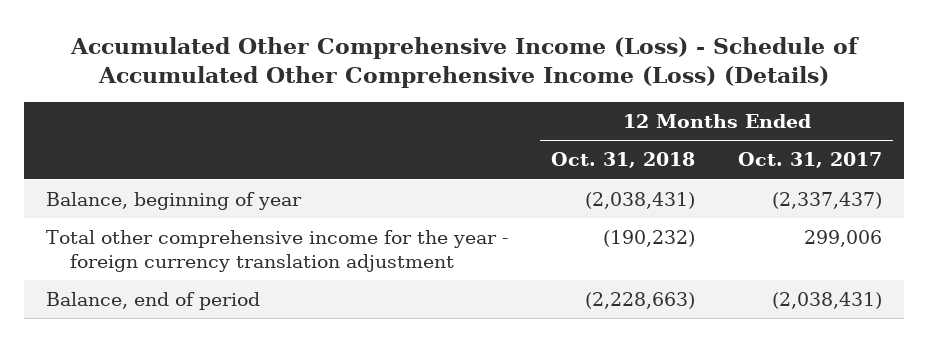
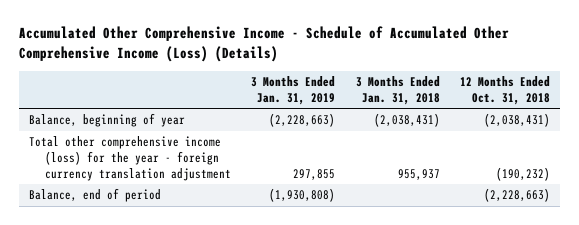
[69,36,859,89] Accumulated Other Comprehensive Income (Loss) - Schedule of Accumulated Other Comprehensive Income (Loss) (Details) -> [18,26,509,62] Accumulated Other Comprehensive Income - Schedule of Accumulated Other Comprehensive Income (Loss) (Details)
[738,152,883,169] Oct. 31, 2017 -> none
none -> [251,75,336,105] 3 Months Ended Jan. 31, 2019
none -> [355,75,440,105] 3 Months Ended Jan. 31, 2018
[45,230,508,272] Total other comprehensive income for the year - foreign currency translation adjustment -> [28,136,231,181] Total other comprehensive income (loss) for the year - foreign currency translation adjustment

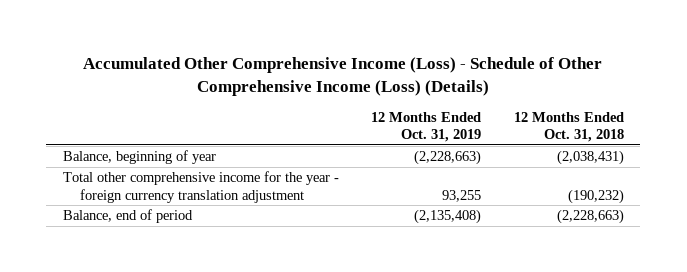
[18,26,509,62] Accumulated Other Comprehensive Income - Schedule of Accumulated Other Comprehensive Income (Loss) (Details) -> [83,57,603,96] Accumulated Other Comprehensive Income (Loss) - Schedule of Other Comprehensive Income (Loss) (Details)
[251,75,336,105] 3 Months Ended Jan. 31, 2019 -> none
[355,75,440,105] 3 Months Ended Jan. 31, 2018 -> none
none -> [371,111,482,142] 12 Months Ended Oct. 31, 2019
[28,136,231,181] Total other comprehensive income (loss) for the year - foreign currency translation adjustment -> [62,171,339,203] Total other comprehensive income for the year - foreign currency translation adjustment

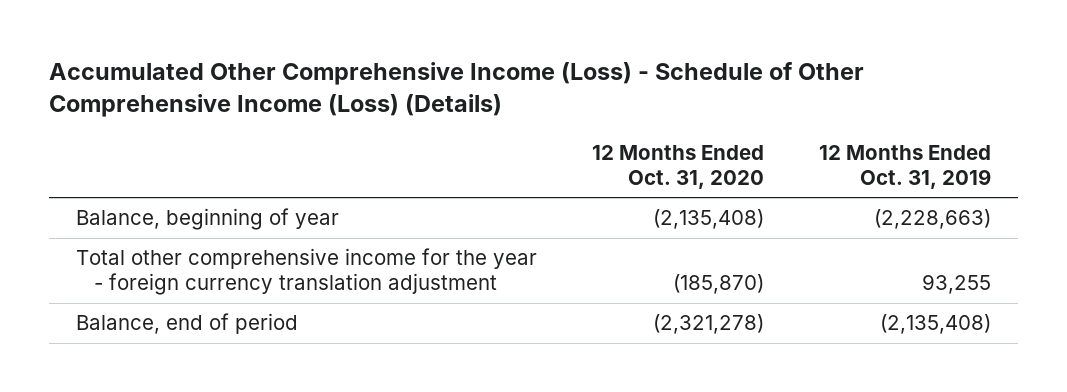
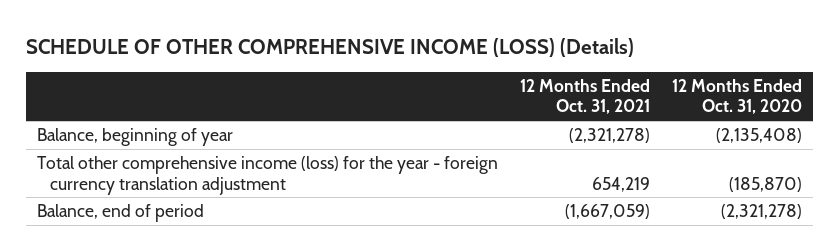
[48,62,864,117] Accumulated Other Comprehensive Income (Loss) - Schedule of Other Comprehensive Income (Loss) (Details) -> [26,37,635,57] SCHEDULE OF OTHER COMPREHENSIVE INCOME (LOSS) (Details)
[818,144,991,189] 12 Months Ended Oct. 31, 2019 -> none
none -> [520,78,651,115] 12 Months Ended Oct. 31, 2021
[76,248,538,296] Total other comprehensive income for the year - foreign currency translation adjustment -> [37,156,499,195] Total other comprehensive income (loss) for the year - foreign currency translation adjustment

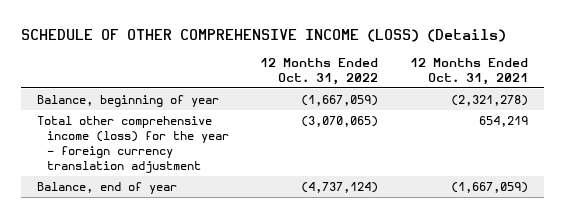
[672,78,803,115] 12 Months Ended Oct. 31, 2020 -> none
none -> [260,57,379,85] 12 Months Ended Oct. 31, 2022
[37,204,205,223] Balance, end of period -> [37,181,178,194] Balance, end of year

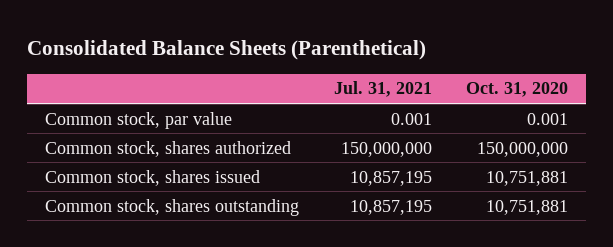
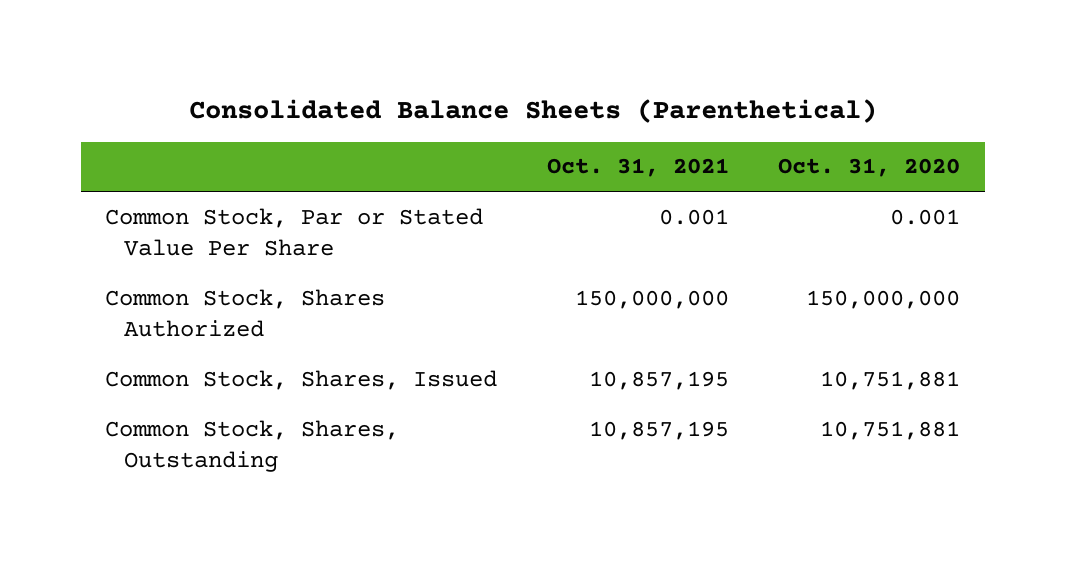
[333,81,432,98] Jul. 31, 2021 -> none
none -> [546,158,729,178] Oct. 31, 2021
[44,111,232,129] Common stock, par value -> [105,207,484,256] Common Stock, Par or Stated Value Per Share
[44,140,291,157] Common stock, shares authorized -> [105,288,386,337] Common Stock, Shares Authorized
[44,169,260,186] Common stock, shares issued -> [105,369,498,390] Common Stock, Shares, Issued
[44,198,299,216] Common stock, shares outstanding -> [105,419,400,472] Common Stock, Shares, Outstanding

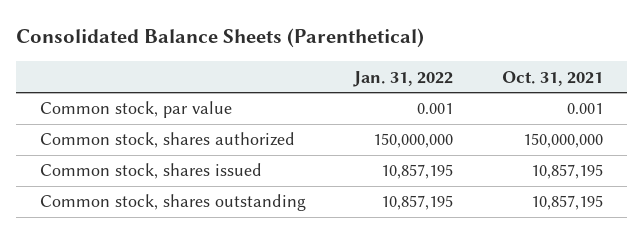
[778,158,961,178] Oct. 31, 2020 -> none
none -> [353,70,454,87] Jan. 31, 2022
[105,207,484,256] Common Stock, Par or Stated Value Per Share -> [39,101,232,119] Common stock, par value
[105,288,386,337] Common Stock, Shares Authorized -> [39,132,295,149] Common stock, shares authorized
[105,369,498,390] Common Stock, Shares, Issued -> [39,163,262,180] Common stock, shares issued
[105,419,400,472] Common Stock, Shares, Outstanding -> [39,194,306,212] Common stock, shares outstanding

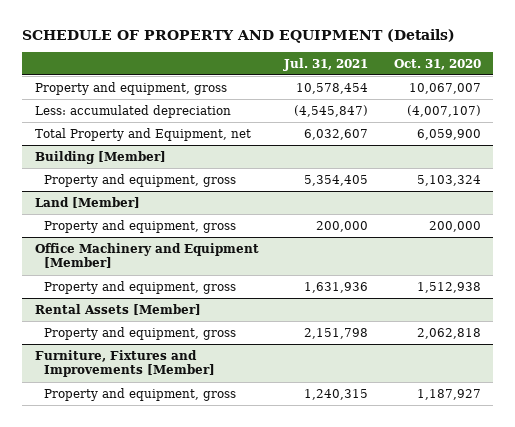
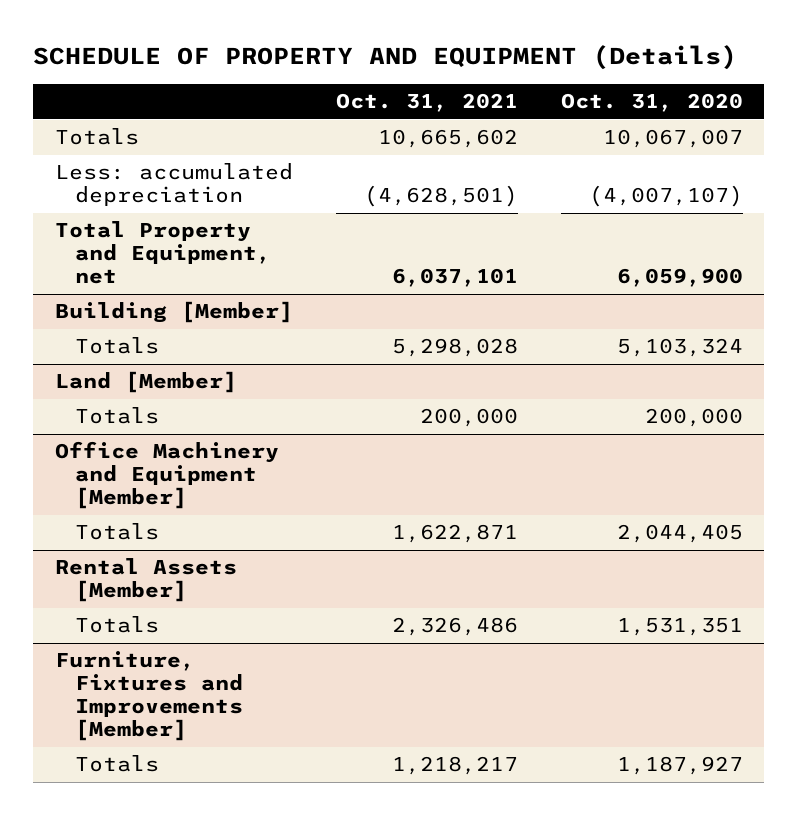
[283,57,369,71] Jul. 31, 2021 -> none
none -> [335,93,518,113] Oct. 31, 2021
[34,81,227,95] Property and equipment, gross -> [54,128,139,146] Totals
[43,173,236,187] Property and equipment, gross -> [75,337,160,355] Totals
[43,219,236,233] Property and equipment, gross -> [75,407,160,425] Totals
[43,280,236,294] Property and equipment, gross -> none
none -> [75,523,160,541] Totals
[43,326,236,340] Property and equipment, gross -> none
none -> [75,616,160,634] Totals
[43,387,236,401] Property and equipment, gross -> [75,755,160,773] Totals

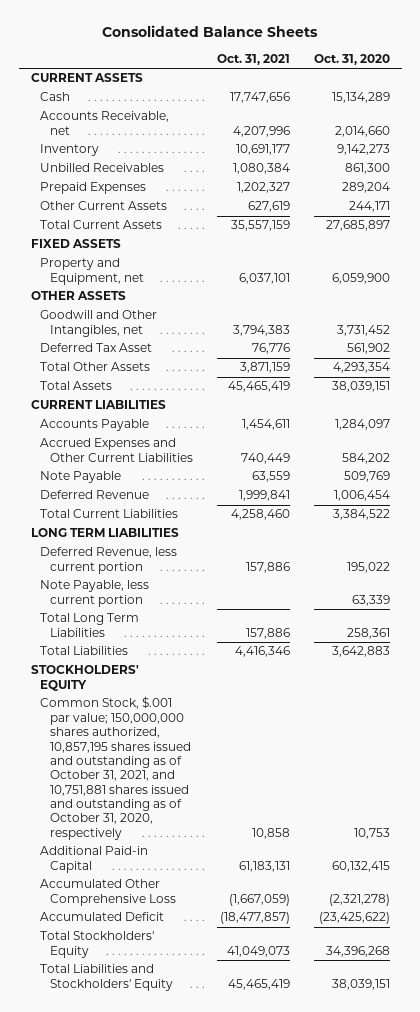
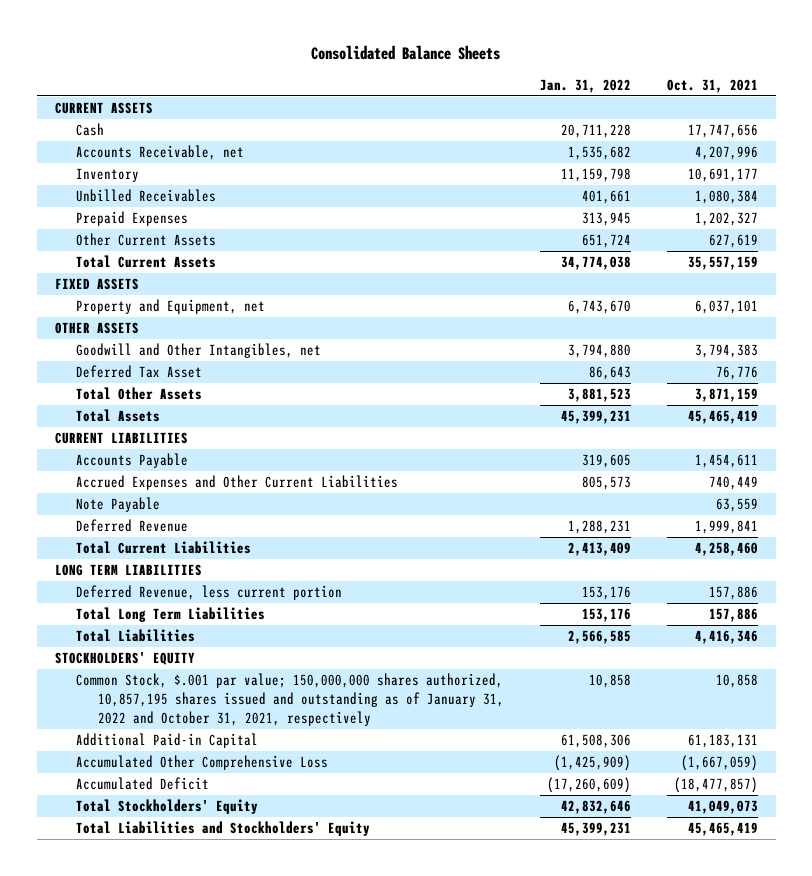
[313,54,390,66] Oct. 31, 2020 -> none
none -> [539,78,631,93] Jan. 31, 2022
[40,580,150,607] Note Payable, less current portion -> none
[40,696,191,840] Common Stock, $.001 par value; 150,000,000 shares authorized, 10,857,195 shares issued and outstanding as of October 31, 2021, and 10,751,881 shares issued and outstanding as of October 31, 2020, respectively -> [76,673,504,726] Common Stock, $.001 par value; 150,000,000 shares authorized, 10,857,195 shares issued and outstanding as of January 31, 2022 and October 31, 2021, respectively

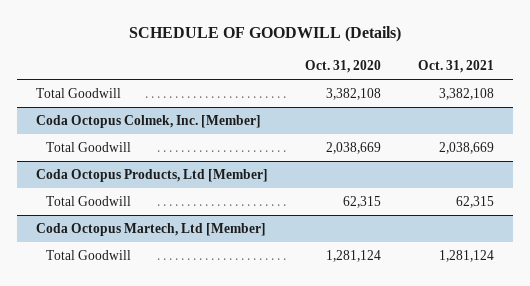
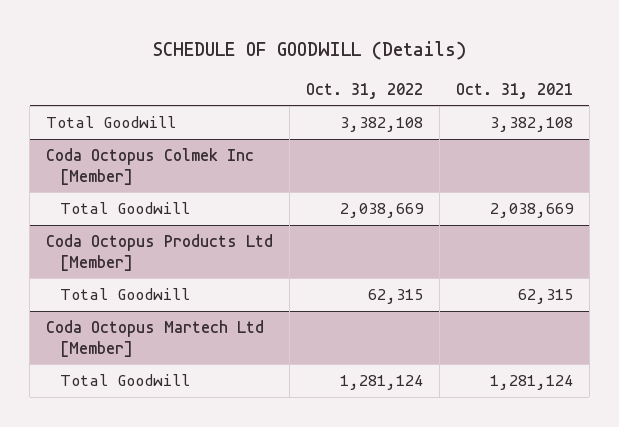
[305,60,382,74] Oct. 31, 2020 -> none
none -> [306,82,424,99] Oct. 31, 2022
[35,114,261,128] Coda Octopus Colmek, Inc. [Member] -> [46,148,255,185] Coda Octopus Colmek Inc [Member]
[35,168,268,182] Coda Octopus Products, Ltd [Member] -> [46,234,274,271] Coda Octopus Products Ltd [Member]
[35,222,266,236] Coda Octopus Martech, Ltd [Member] -> [46,320,265,357] Coda Octopus Martech Ltd [Member]

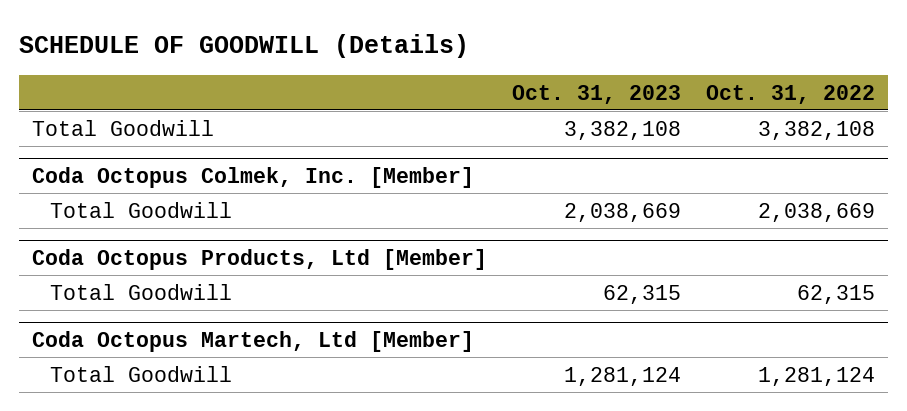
[455,82,573,99] Oct. 31, 2021 -> none
none -> [512,84,682,104] Oct. 31, 2023
[46,148,255,185] Coda Octopus Colmek Inc [Member] -> [32,167,475,189] Coda Octopus Colmek, Inc. [Member]
[46,234,274,271] Coda Octopus Products Ltd [Member] -> [32,249,488,271] Coda Octopus Products, Ltd [Member]
[46,320,265,357] Coda Octopus Martech Ltd [Member] -> [32,331,475,353] Coda Octopus Martech, Ltd [Member]

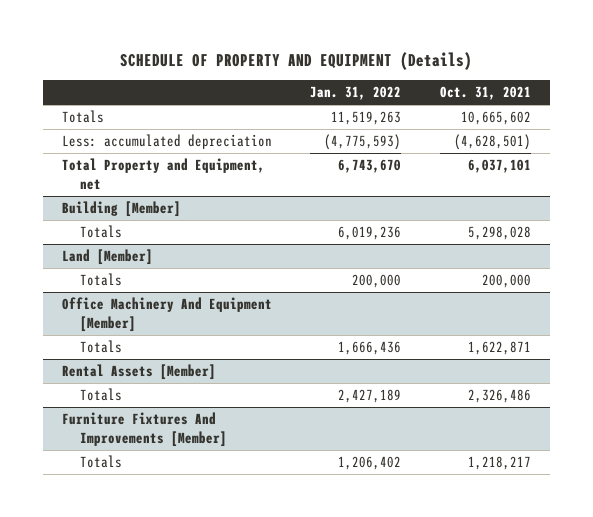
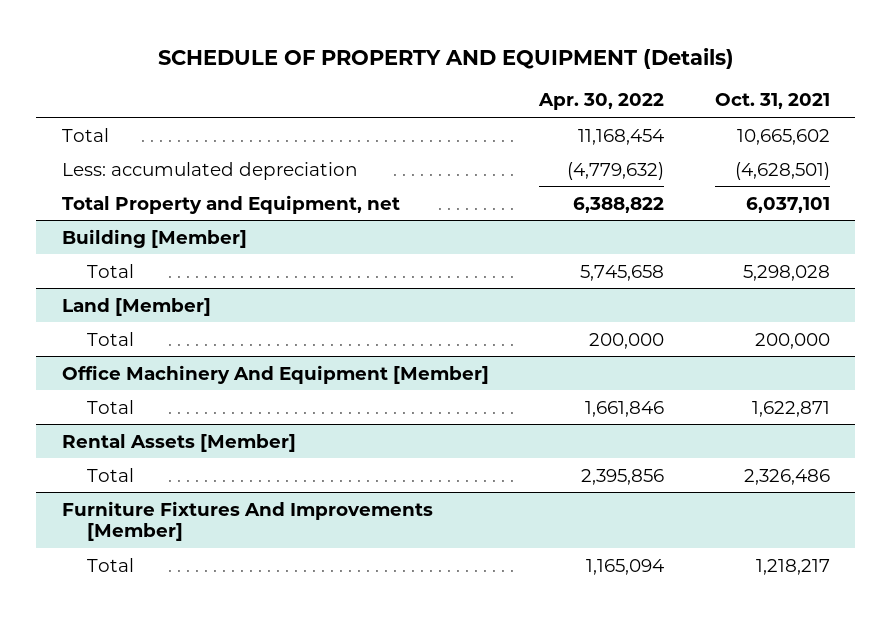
[310,86,402,101] Jan. 31, 2022 -> none
none -> [538,93,665,111] Apr. 30, 2022
[62,110,105,124] Totals -> [61,127,109,142] Total
[79,225,122,239] Totals -> [86,263,134,278] Total
[79,273,122,287] Totals -> [86,331,134,346] Total
[79,340,122,354] Totals -> [86,399,134,414] Total
[79,388,122,402] Totals -> [86,467,134,482] Total
[79,455,122,469] Totals -> [86,557,134,572] Total

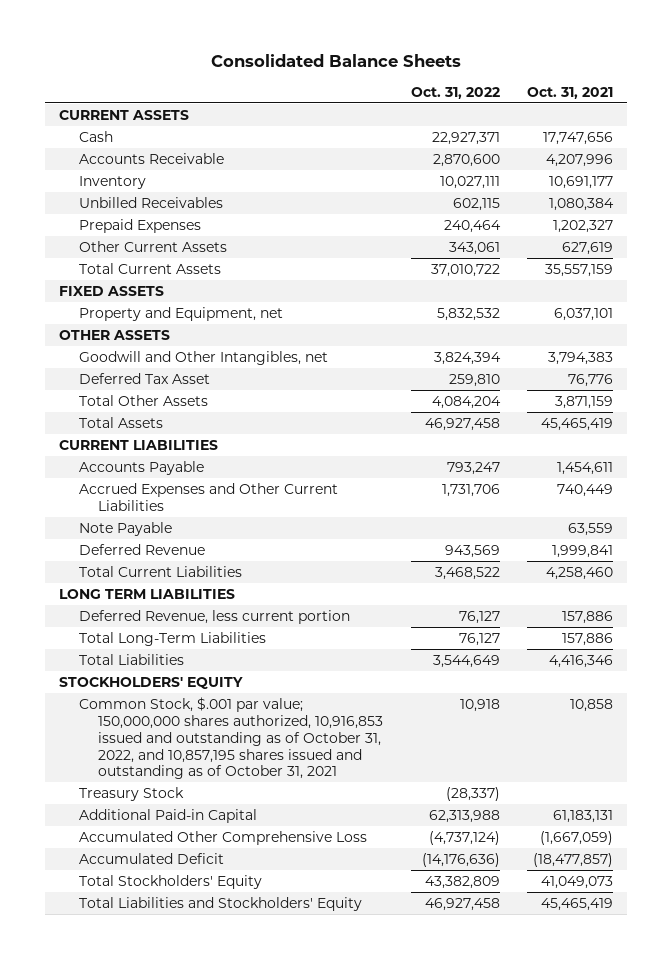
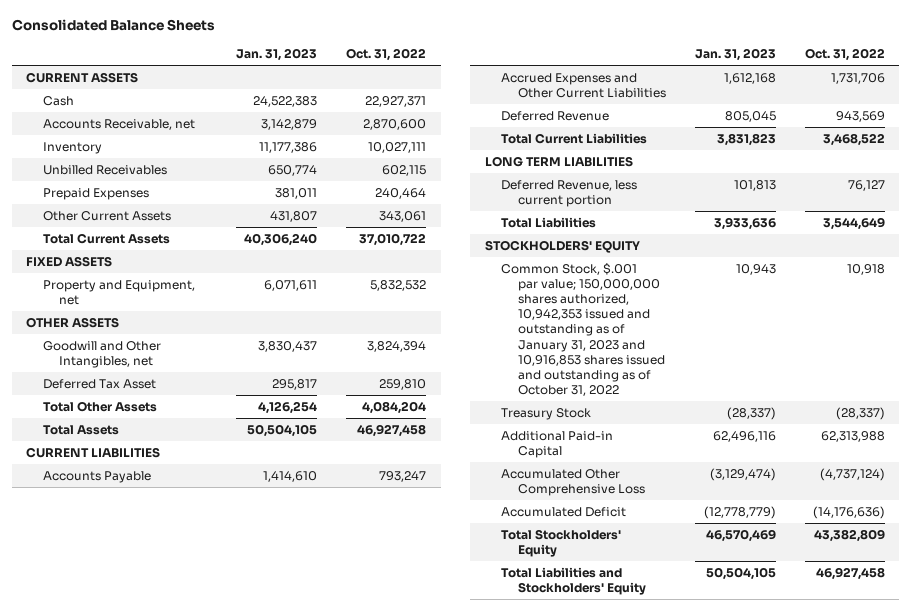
[527,86,614,99] Oct. 31, 2021 -> none
none -> [236,48,318,62] Jan. 31, 2023
[78,152,224,164] Accounts Receivable -> [42,118,195,130] Accounts Receivable, net
[78,521,172,536] Note Payable -> none
[78,631,266,646] Total Long-Term Liabilities -> none
[78,696,384,780] Common Stock, $.001 par value; 150,000,000 shares authorized, 10,916,853 issued and outstanding as of October 31, 2022, and 10,857,195 shares issued and outstanding as of October 31, 2021 -> [501,262,665,396] Common Stock, $.001 par value; 150,000,000 shares authorized, 10,942,353 issued and outstanding as of January 31, 2023 and 10,916,853 shares issued and outstanding as of October 31, 2022

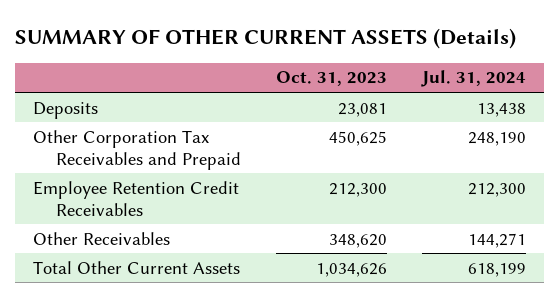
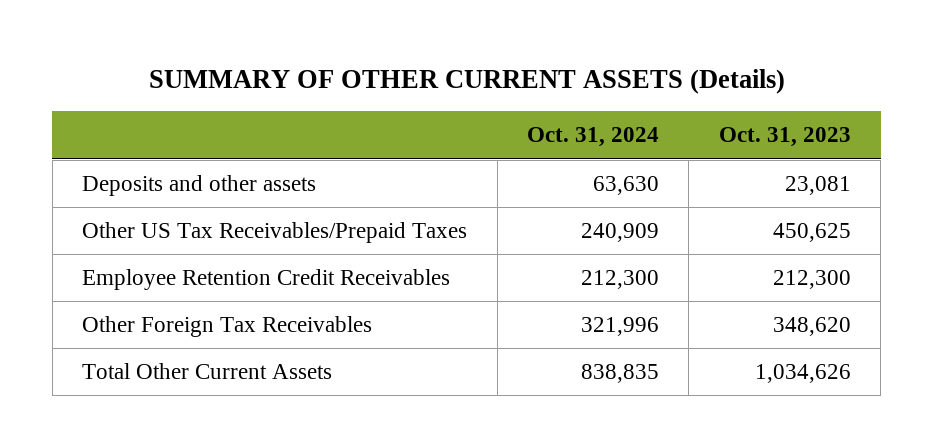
[420,70,526,88] Jul. 31, 2024 -> none
none -> [527,127,660,148] Oct. 31, 2024
[32,101,98,119] Deposits -> [82,175,317,197] Deposits and other assets
[32,129,241,170] Other Corporation Tax Receivables and Prepaid -> [82,222,468,244] Other US Tax Receivables/Prepaid Taxes
[32,231,170,245] Other Receivables -> [82,316,373,338] Other Foreign Tax Receivables

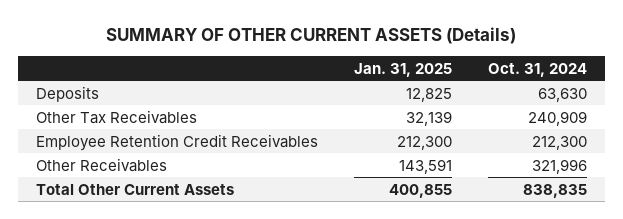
[718,127,851,148] Oct. 31, 2023 -> none
none -> [353,62,452,77] Jan. 31, 2025
[82,175,317,197] Deposits and other assets -> [35,85,99,102] Deposits
[82,222,468,244] Other US Tax Receivables/Prepaid Taxes -> [35,109,197,124] Other Tax Receivables
[82,316,373,338] Other Foreign Tax Receivables -> [35,157,167,172] Other Receivables

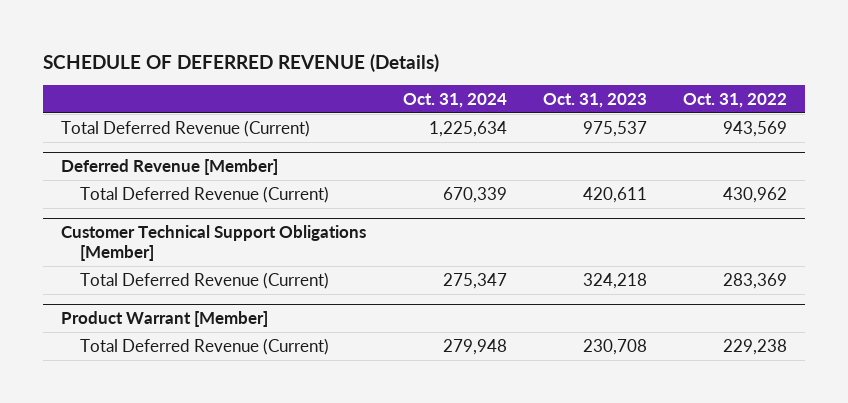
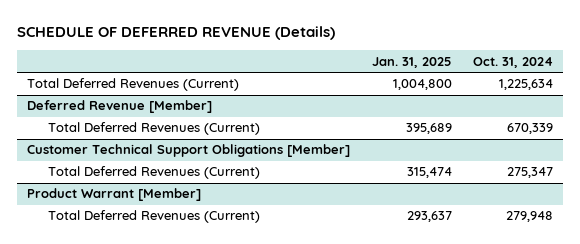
[542,92,647,108] Oct. 31, 2023 -> none
[683,92,788,108] Oct. 31, 2022 -> none
none -> [371,56,452,68] Jan. 31, 2025
[61,119,311,137] Total Deferred Revenue (Current) -> [27,78,240,92] Total Deferred Revenues (Current)
[79,185,329,203] Total Deferred Revenue (Current) -> [47,122,260,136] Total Deferred Revenues (Current)
[79,271,329,289] Total Deferred Revenue (Current) -> [47,166,260,180] Total Deferred Revenues (Current)
[79,337,329,355] Total Deferred Revenue (Current) -> [47,210,260,224] Total Deferred Revenues (Current)

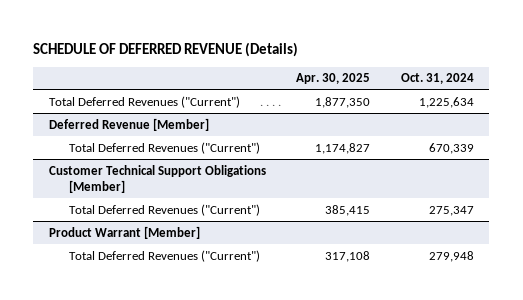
[371,56,452,68] Jan. 31, 2025 -> none
none -> [296,73,371,85] Apr. 30, 2025
[27,78,240,92] Total Deferred Revenues (Current) -> [48,95,240,108] Total Deferred Revenues ("Current")
[47,122,260,136] Total Deferred Revenues (Current) -> [68,141,260,154] Total Deferred Revenues ("Current")
[47,166,260,180] Total Deferred Revenues (Current) -> [68,203,260,216] Total Deferred Revenues ("Current")
[47,210,260,224] Total Deferred Revenues (Current) -> [68,249,260,262] Total Deferred Revenues ("Current")

